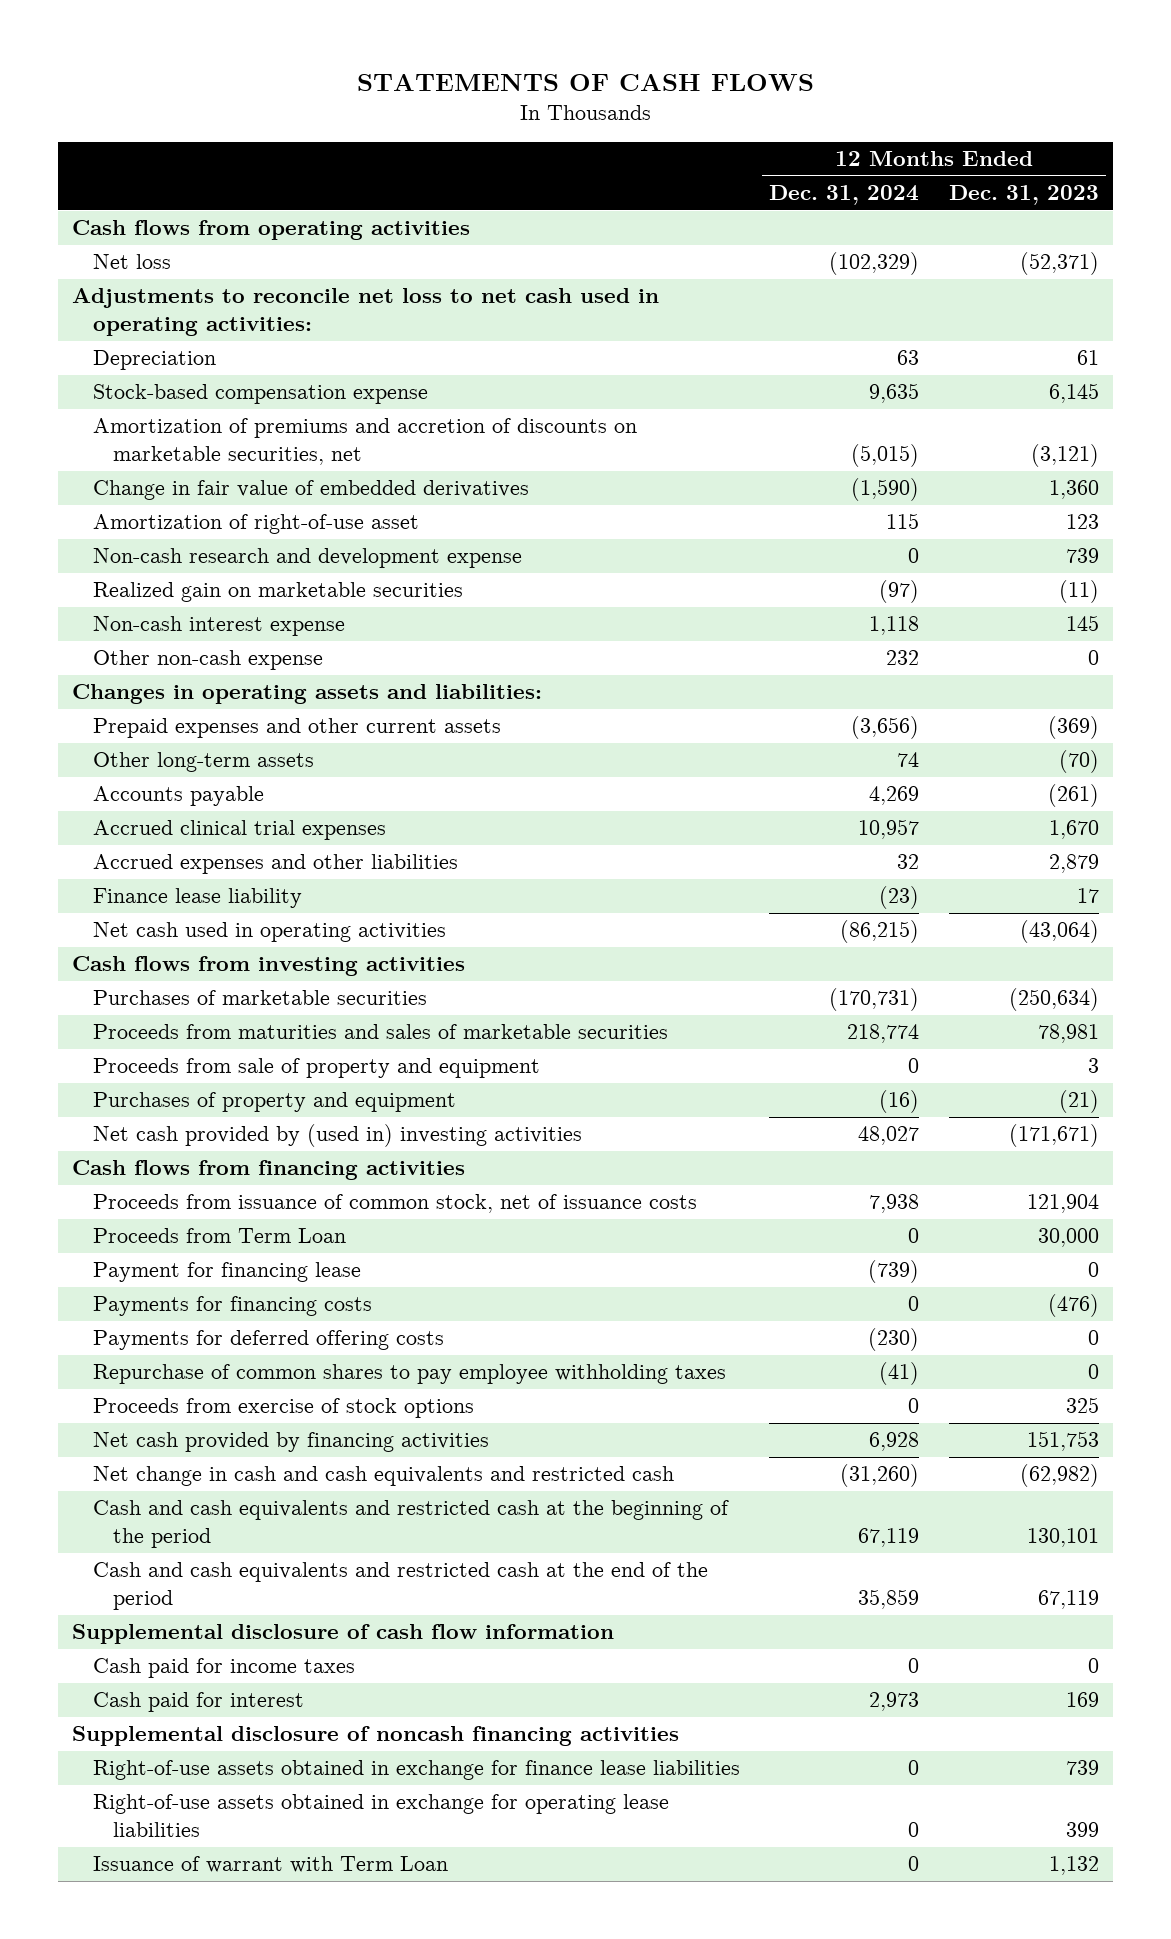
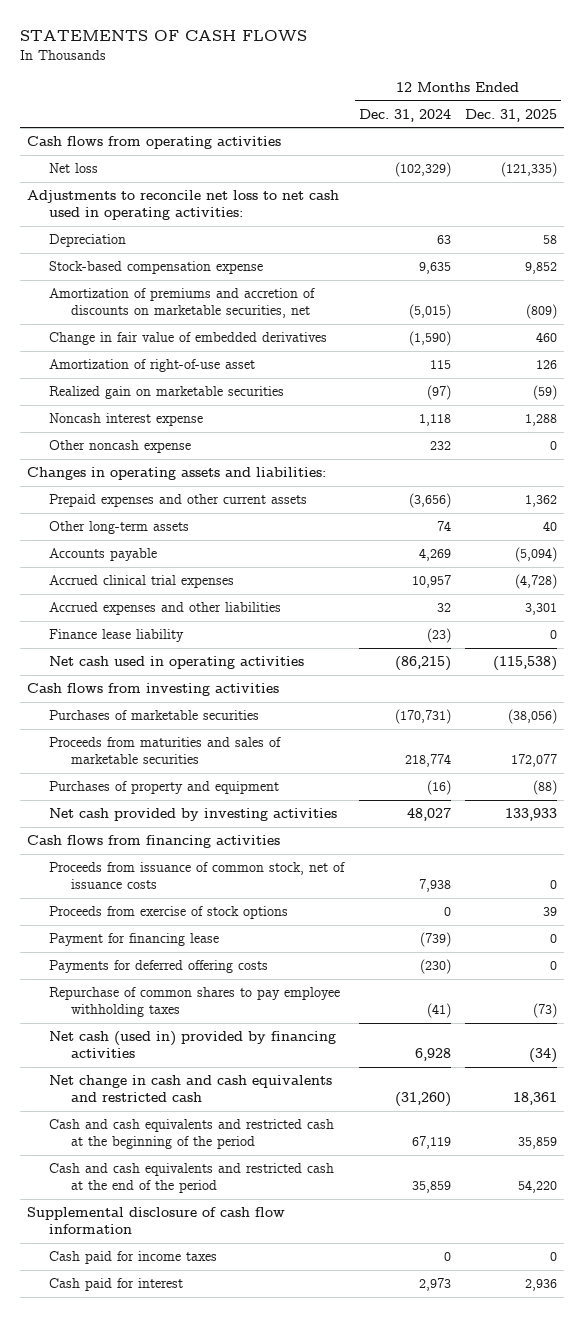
[948,184,1099,205] Dec. 31, 2023 -> none
none -> [465,108,558,122] Dec. 31, 2025
[92,548,522,569] Non-cash research and development expense -> none
[92,616,345,637] Non-cash interest expense -> [48,413,203,427] Noncash interest expense
[92,650,323,671] Other non-cash expense -> [48,440,191,454] Other noncash expense
[92,1058,540,1079] Proceeds from sale of property and equipment -> none
[92,1124,582,1148] Net cash provided by (used in) investing activities -> [48,808,337,822] Net cash provided by investing activities
[92,1228,346,1244] Proceeds from Term Loan -> none
[92,1398,474,1419] Proceeds from exercise of stock options -> [48,906,288,920] Proceeds from exercise of stock options
[92,1296,372,1317] Payments for financing costs -> none
[92,1432,489,1453] Net cash provided by financing activities -> [48,1031,336,1059] Net cash (used in) provided by financing activities
[72,1726,680,1747] Supplemental disclosure of noncash financing activities -> none
[92,1760,740,1781] Right-of-use assets obtained in exchange for finance lease liabilities -> none
[92,1794,669,1838] Right-of-use assets obtained in exchange for operating lease liabilities -> none
[92,1856,448,1874] Issuance of warrant with Term Loan -> none

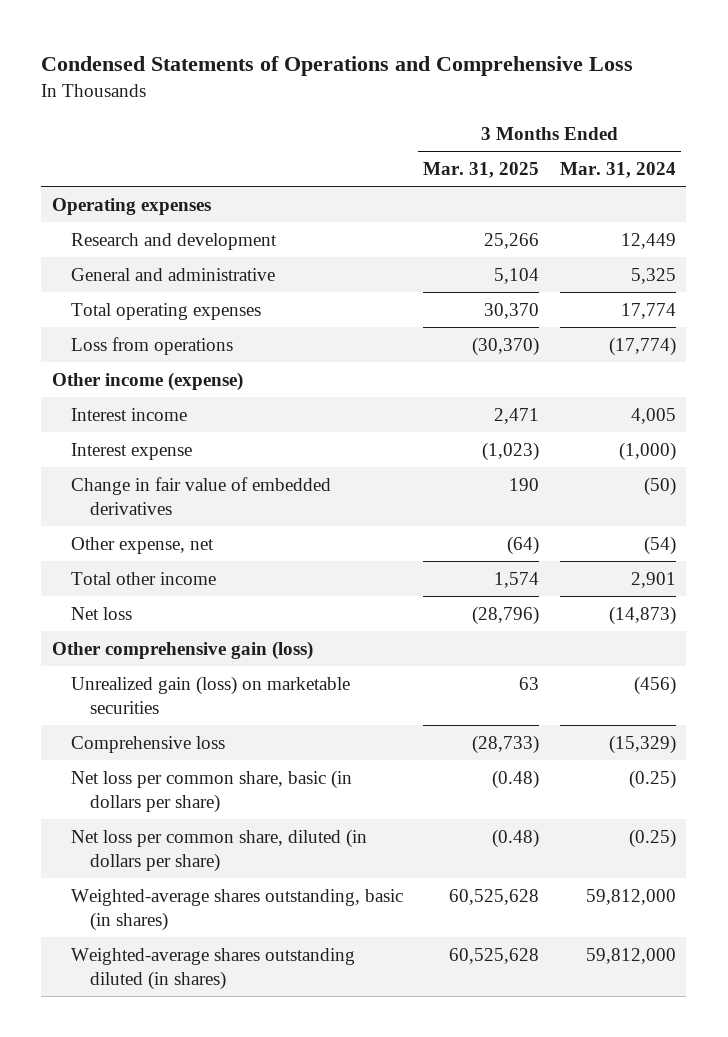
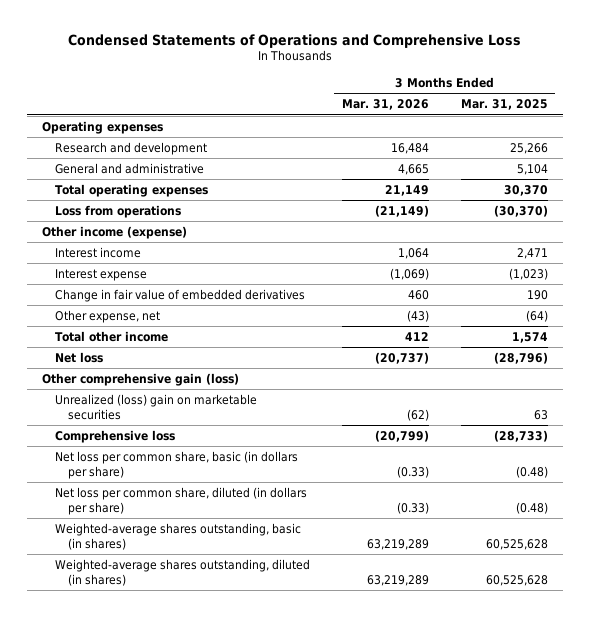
[559,161,676,178] Mar. 31, 2024 -> none
none -> [341,99,429,111] Mar. 31, 2026
[70,675,350,715] Unrealized gain (loss) on marketable securities -> [55,393,258,420] Unrealized (loss) gain on marketable securities
[70,947,355,991] Weighted-average shares outstanding diluted (in shares) -> [55,558,311,586] Weighted-average shares outstanding, diluted (in shares)

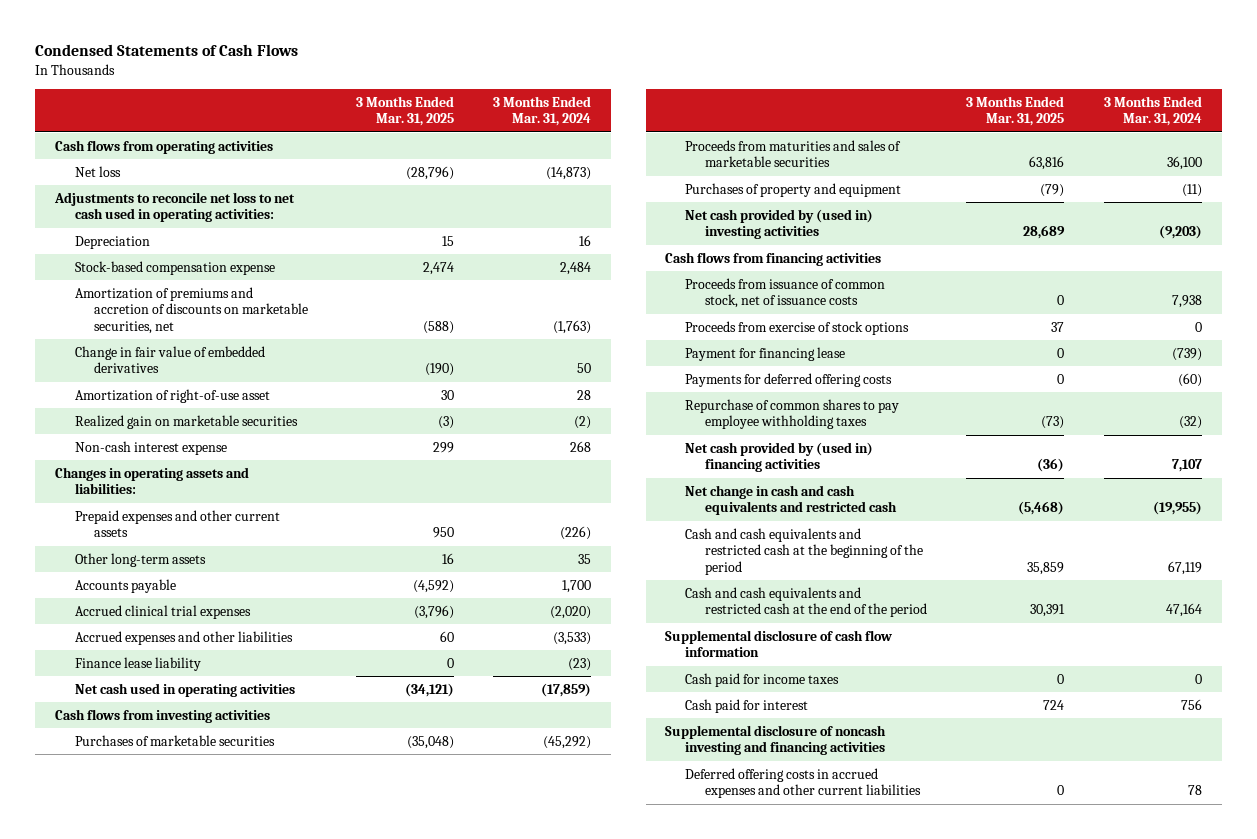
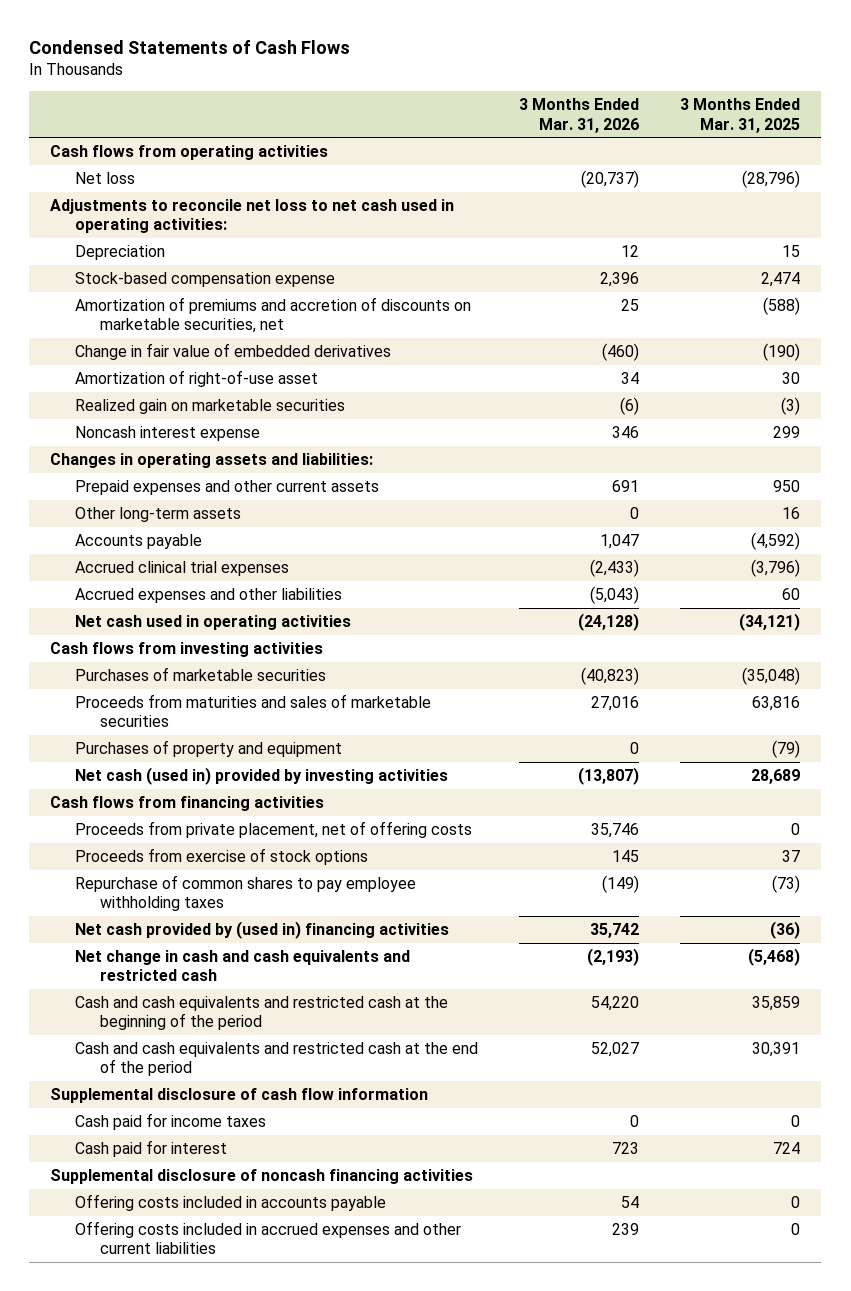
[493,95,592,127] 3 Months Ended Mar. 31, 2024 -> none
none -> [519,98,640,133] 3 Months Ended Mar. 31, 2026
[74,440,227,455] Non-cash interest expense -> [74,425,260,441] Noncash interest expense
[74,656,201,671] Finance lease liability -> none
[685,208,874,240] Net cash provided by (used in) investing activities -> [74,766,448,785] Net cash (used in) provided by investing activities
[685,277,886,309] Proceeds from issuance of common stock, net of issuance costs -> none
none -> [74,820,472,838] Proceeds from private placement, net of offering costs
[685,346,846,361] Payment for financing lease -> none
[685,372,893,387] Payments for deferred offering costs -> none
[665,724,887,756] Supplemental disclosure of noncash investing and financing activities -> [50,1168,474,1184] Supplemental disclosure of noncash financing activities
none -> [74,1193,386,1211] Offering costs included in accounts payable
[685,767,921,799] Deferred offering costs in accrued expenses and other current liabilities -> [74,1220,461,1255] Offering costs included in accrued expenses and other current liabilities

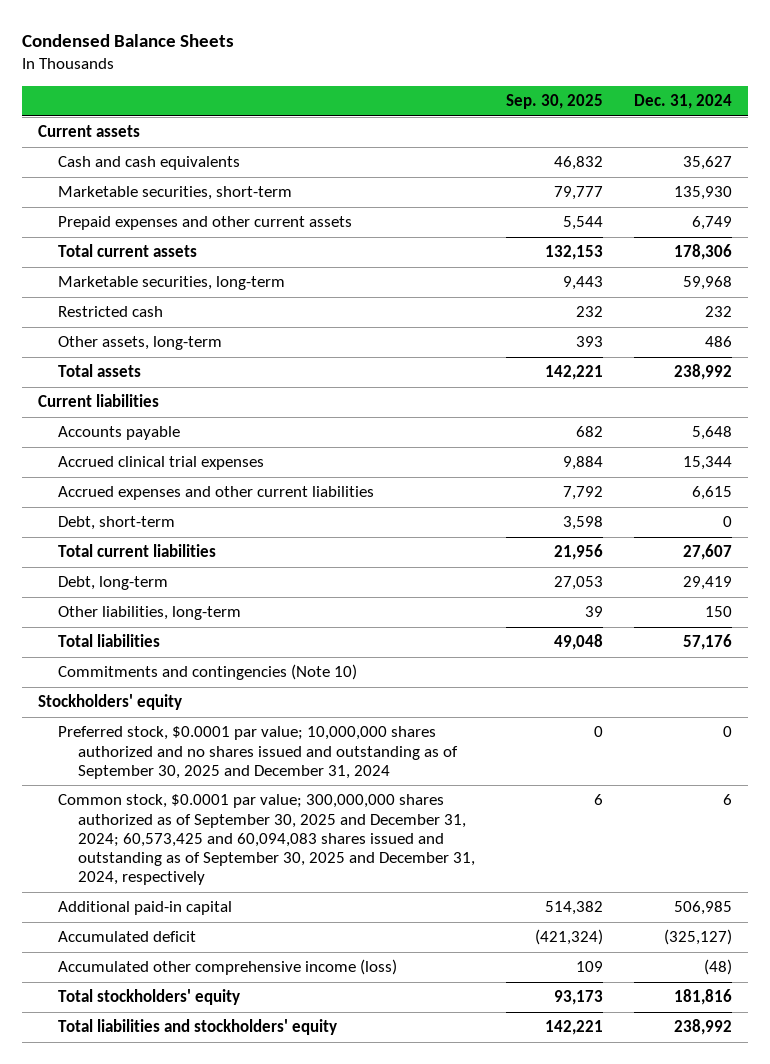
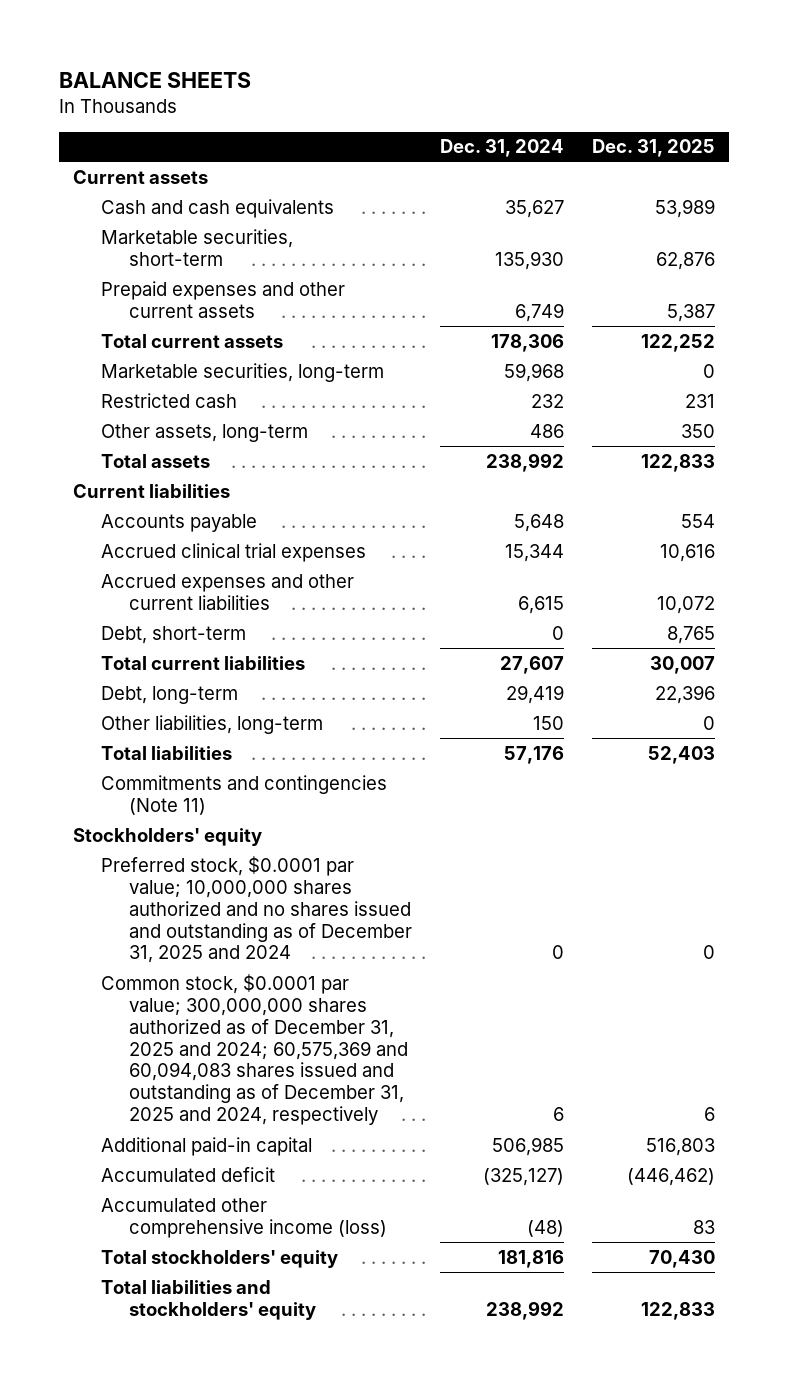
[21,34,234,48] Condensed Balance Sheets -> [59,71,252,88] BALANCE SHEETS
[505,93,603,109] Sep. 30, 2025 -> none
none -> [592,139,716,158] Dec. 31, 2025
[57,664,357,681] Commitments and contingencies (Note 10) -> [101,774,388,815] Commitments and contingencies (Note 11)
[57,726,458,779] Preferred stock, $0.0001 par value; 10,000,000 shares authorized and no shares issued and outstanding as of September 30, 2025 and December 31, 2024 -> [101,855,413,964] Preferred stock, $0.0001 par value; 10,000,000 shares authorized and no shares issued and outstanding as of December 31, 2025 and 2024
[57,794,475,885] Common stock, $0.0001 par value; 300,000,000 shares authorized as of September 30, 2025 and December 31, 2024; 60,573,425 and 60,094,083 shares issued and outstanding as of September 30, 2025 and December 31, 2024, respectively -> [101,973,409,1126] Common stock, $0.0001 par value; 300,000,000 shares authorized as of December 31, 2025 and 2024; 60,575,369 and 60,094,083 shares issued and outstanding as of December 31, 2025 and 2024, respectively

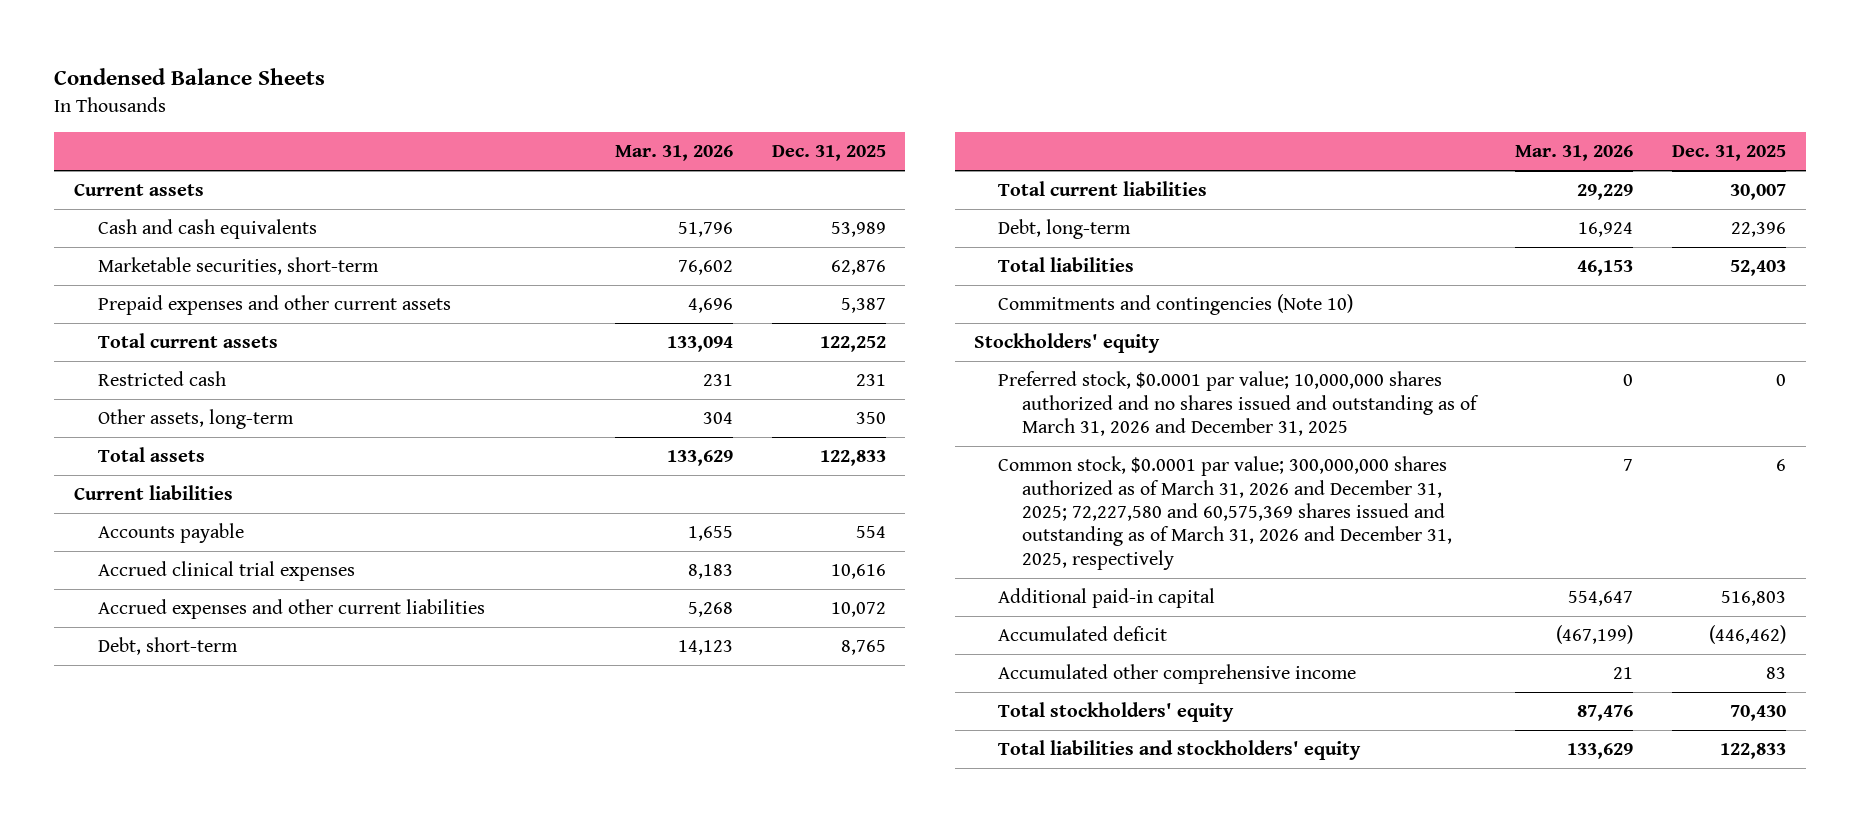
[59,71,252,88] BALANCE SHEETS -> [54,68,326,86] Condensed Balance Sheets
[440,139,565,158] Dec. 31, 2024 -> none
none -> [614,145,733,162] Mar. 31, 2026
[101,362,385,382] Marketable securities, long-term -> none
[101,714,324,734] Other liabilities, long-term -> none
[101,774,388,815] Commitments and contingencies (Note 11) -> [998,294,1354,316] Commitments and contingencies (Note 10)
[101,855,413,964] Preferred stock, $0.0001 par value; 10,000,000 shares authorized and no shares issued and outstanding as of December 31, 2025 and 2024 -> [998,371,1480,436] Preferred stock, $0.0001 par value; 10,000,000 shares authorized and no shares issued and outstanding as of March 31, 2026 and December 31, 2025
[101,973,409,1126] Common stock, $0.0001 par value; 300,000,000 shares authorized as of December 31, 2025 and 2024; 60,575,369 and 60,094,083 shares issued and outstanding as of December 31, 2025 and 2024, respectively -> [998,456,1453,570] Common stock, $0.0001 par value; 300,000,000 shares authorized as of March 31, 2026 and December 31, 2025; 72,227,580 and 60,575,369 shares issued and outstanding as of March 31, 2026 and December 31, 2025, respectively
[101,1197,388,1238] Accumulated other comprehensive income (loss) -> [998,664,1357,685] Accumulated other comprehensive income

